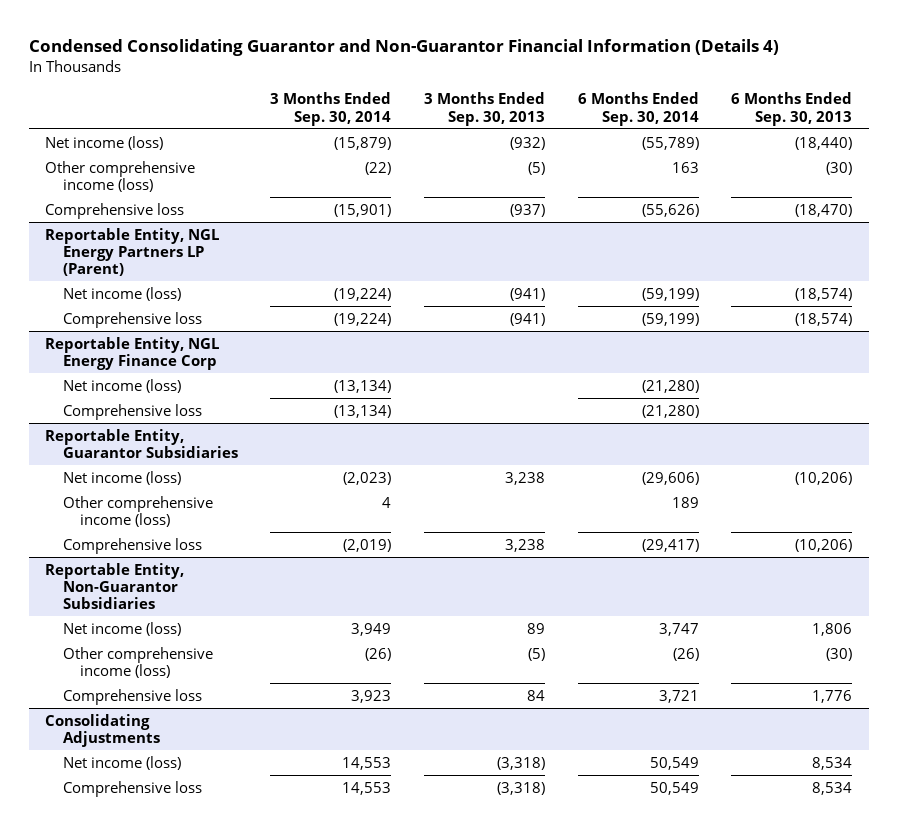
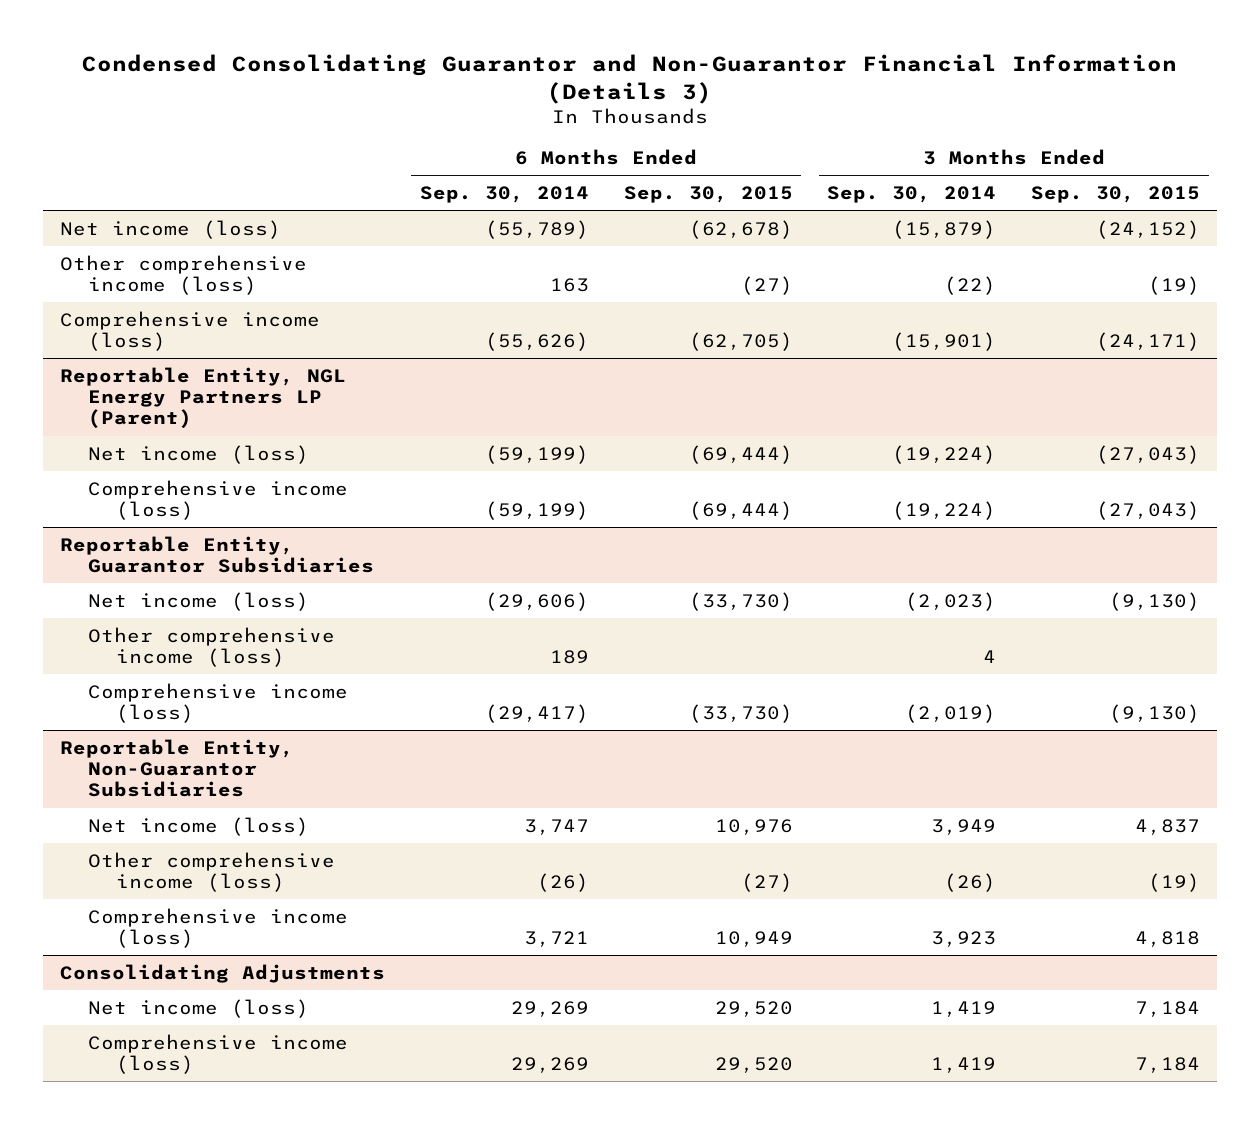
[28,39,779,57] Condensed Consolidating Guarantor and Non-Guarantor Financial Information (Details 4) -> [82,53,1178,104] Condensed Consolidating Guarantor and Non-Guarantor Financial Information (Details 3)
[424,92,546,126] 3 Months Ended Sep. 30, 2013 -> none
[731,92,853,126] 6 Months Ended Sep. 30, 2013 -> none
none -> [623,186,793,204] Sep. 30, 2015
none -> [1031,186,1201,204] Sep. 30, 2015
[45,202,185,219] Comprehensive loss -> [60,310,321,352] Comprehensive income (loss)
[45,336,220,370] Reportable Entity, NGL Energy Finance Corp -> none
[62,378,181,393] Net income (loss) -> none
[62,403,202,420] Comprehensive loss -> none
[62,311,202,328] Comprehensive loss -> [88,479,349,521] Comprehensive income (loss)
[62,537,202,554] Comprehensive loss -> [88,682,349,724] Comprehensive income (loss)
[62,688,202,705] Comprehensive loss -> [88,907,349,949] Comprehensive income (loss)
[342,756,392,770] 14,553 -> [931,1000,997,1017] 1,419
[649,756,699,770] 50,549 -> [510,1000,589,1017] 29,269
[62,780,202,797] Comprehensive loss -> [88,1033,349,1075] Comprehensive income (loss)
[342,781,392,795] 14,553 -> [931,1057,997,1074] 1,419
[649,781,699,795] 50,549 -> [510,1057,589,1074] 29,269

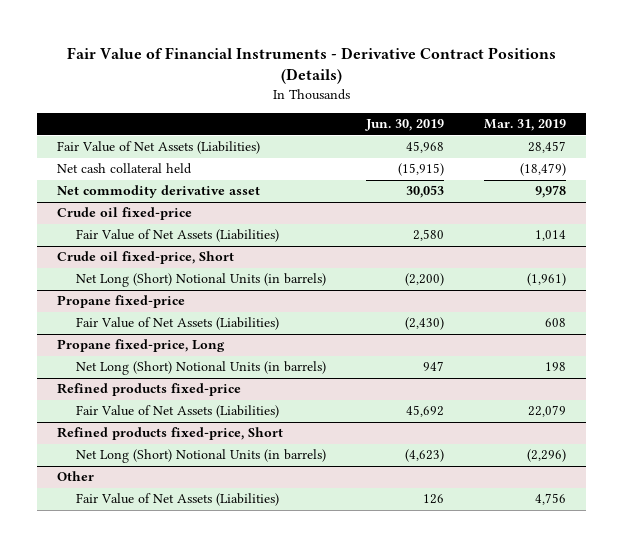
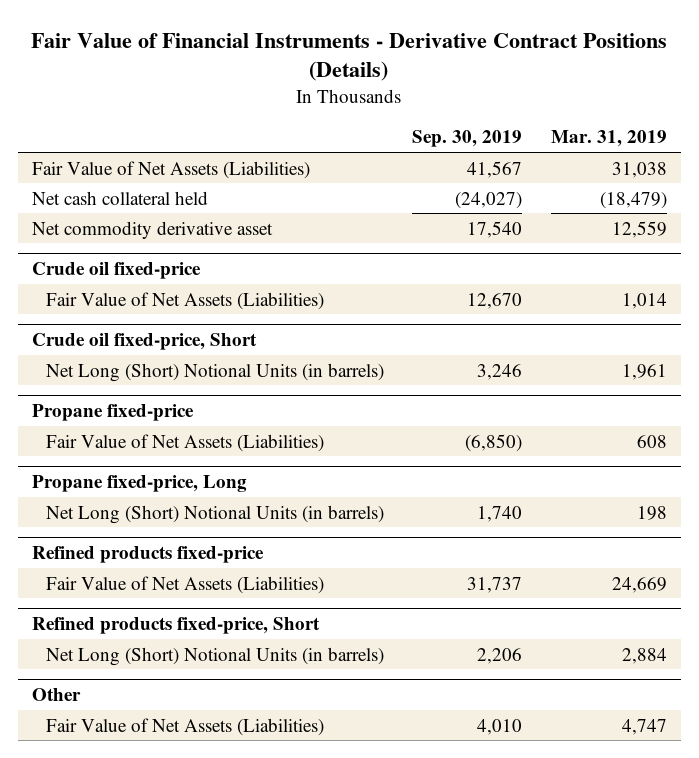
[364,119,444,132] Jun. 30, 2019 -> none
none -> [412,130,523,148] Sep. 30, 2019
[528,141,567,154] 28,457 -> [611,161,667,178] 31,038
[535,185,567,199] 9,978 -> [611,220,667,238] 12,559
[527,273,567,287] (1,961) -> [621,363,667,380] 1,961
[528,405,567,418] 22,079 -> [611,576,667,593] 24,669
[527,449,567,463] (2,296) -> [621,647,667,664] 2,884
[535,493,567,506] 4,756 -> [621,718,667,735] 4,747

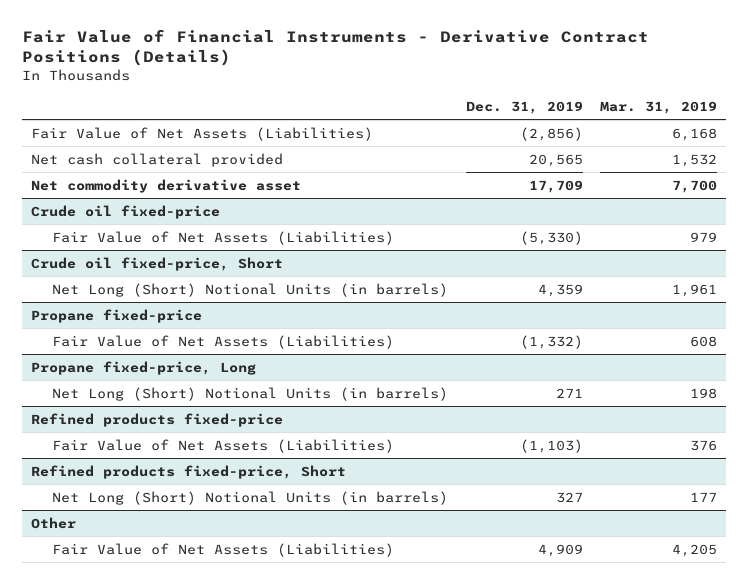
[412,130,523,148] Sep. 30, 2019 -> none
none -> [465,100,583,114] Dec. 31, 2019
[611,161,667,178] 31,038 -> [672,127,718,141] 6,168
[32,190,209,205] Net cash collateral held -> [30,152,283,167] Net cash collateral provided
[599,191,667,209] (18,479) -> [672,153,718,167] 1,532
[611,220,667,238] 12,559 -> [672,179,718,193] 7,700
[621,292,667,309] 1,014 -> [690,231,718,242] 979
[611,576,667,593] 24,669 -> [690,439,718,451] 376
[621,647,667,664] 2,884 -> [690,491,718,502] 177
[621,718,667,735] 4,747 -> [672,543,718,557] 4,205

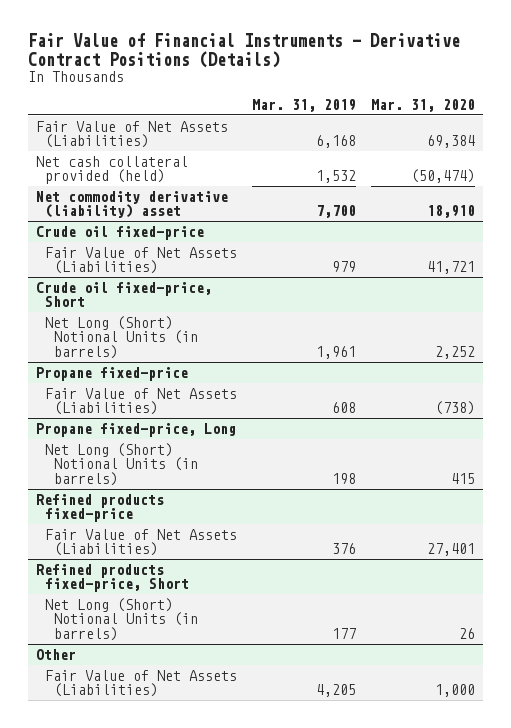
[465,100,583,114] Dec. 31, 2019 -> none
none -> [371,99,476,113] Mar. 31, 2020
[30,152,283,167] Net cash collateral provided -> [35,155,188,185] Net cash collateral provided (held)
[30,178,301,193] Net commodity derivative asset -> [35,190,228,219] Net commodity derivative (liability) asset

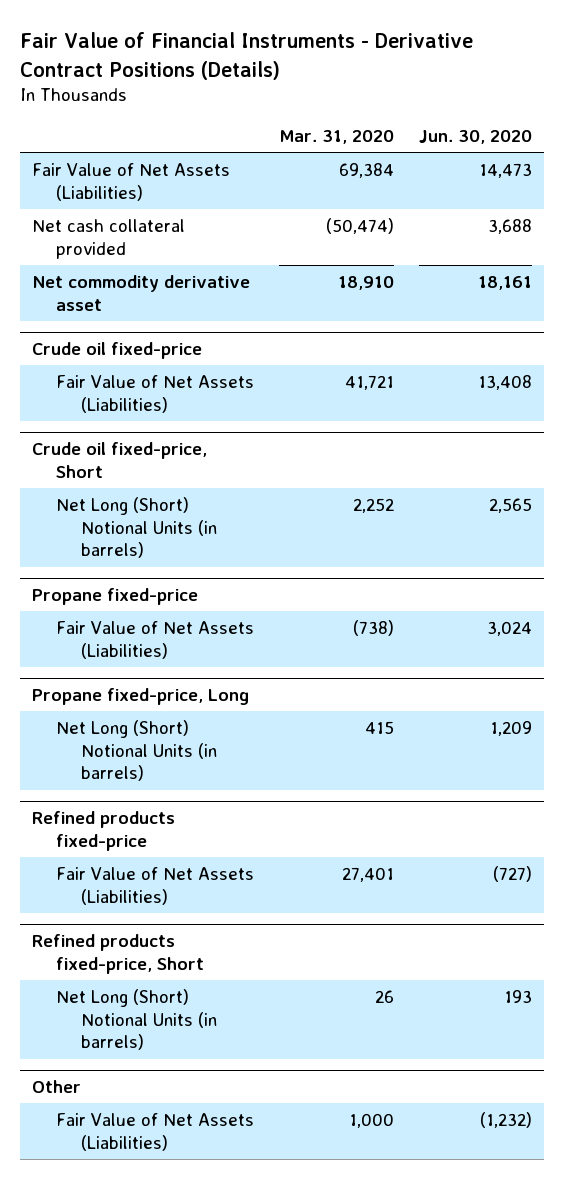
[252,99,357,113] Mar. 31, 2019 -> none
none -> [419,130,533,145] Jun. 30, 2020
[35,155,188,185] Net cash collateral provided (held) -> [32,218,186,259] Net cash collateral provided
[35,190,228,219] Net commodity derivative (liability) asset -> [32,274,251,311] Net commodity derivative asset

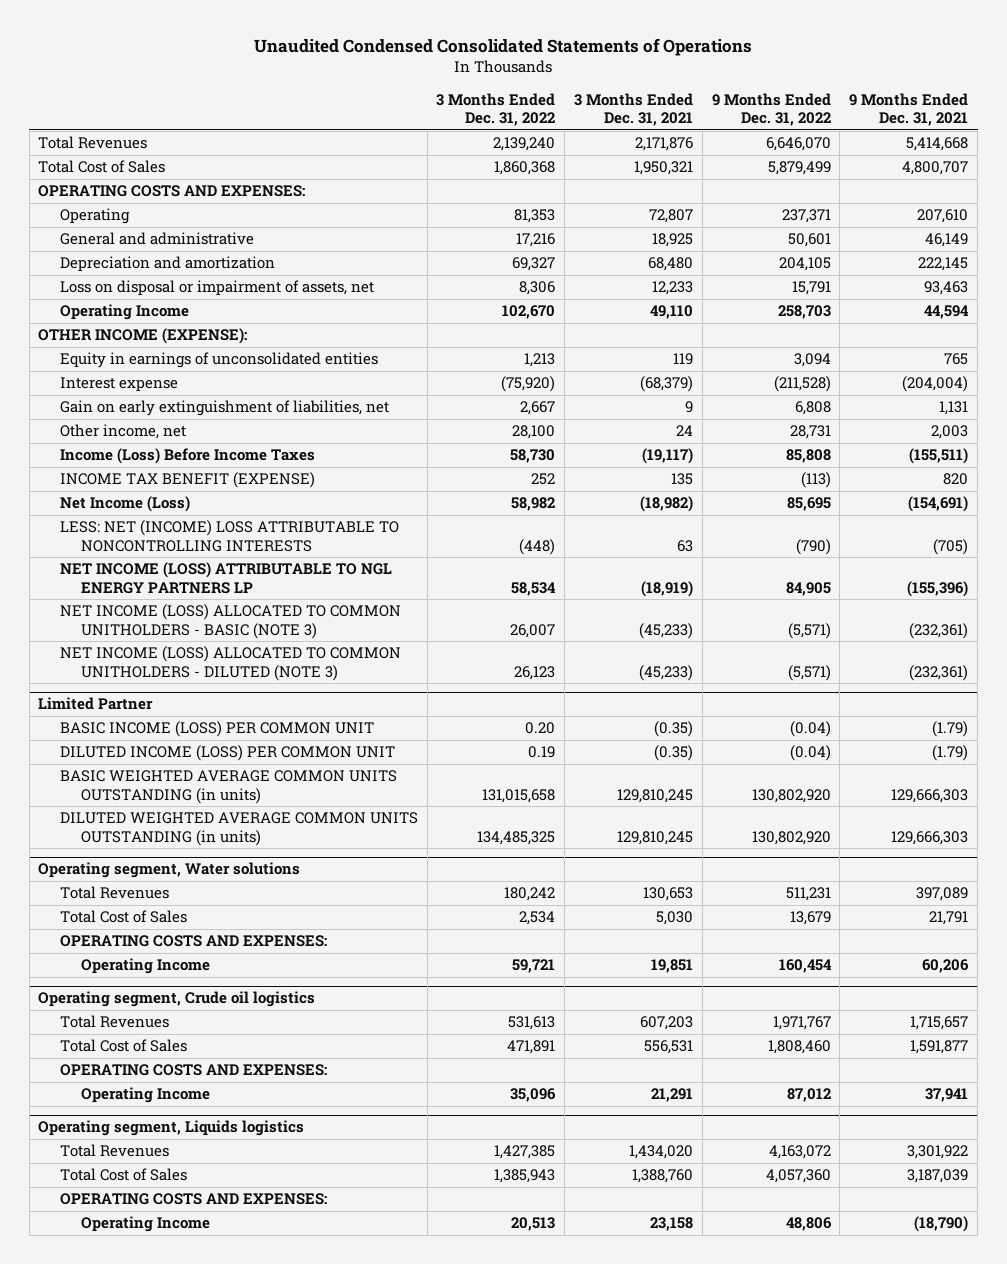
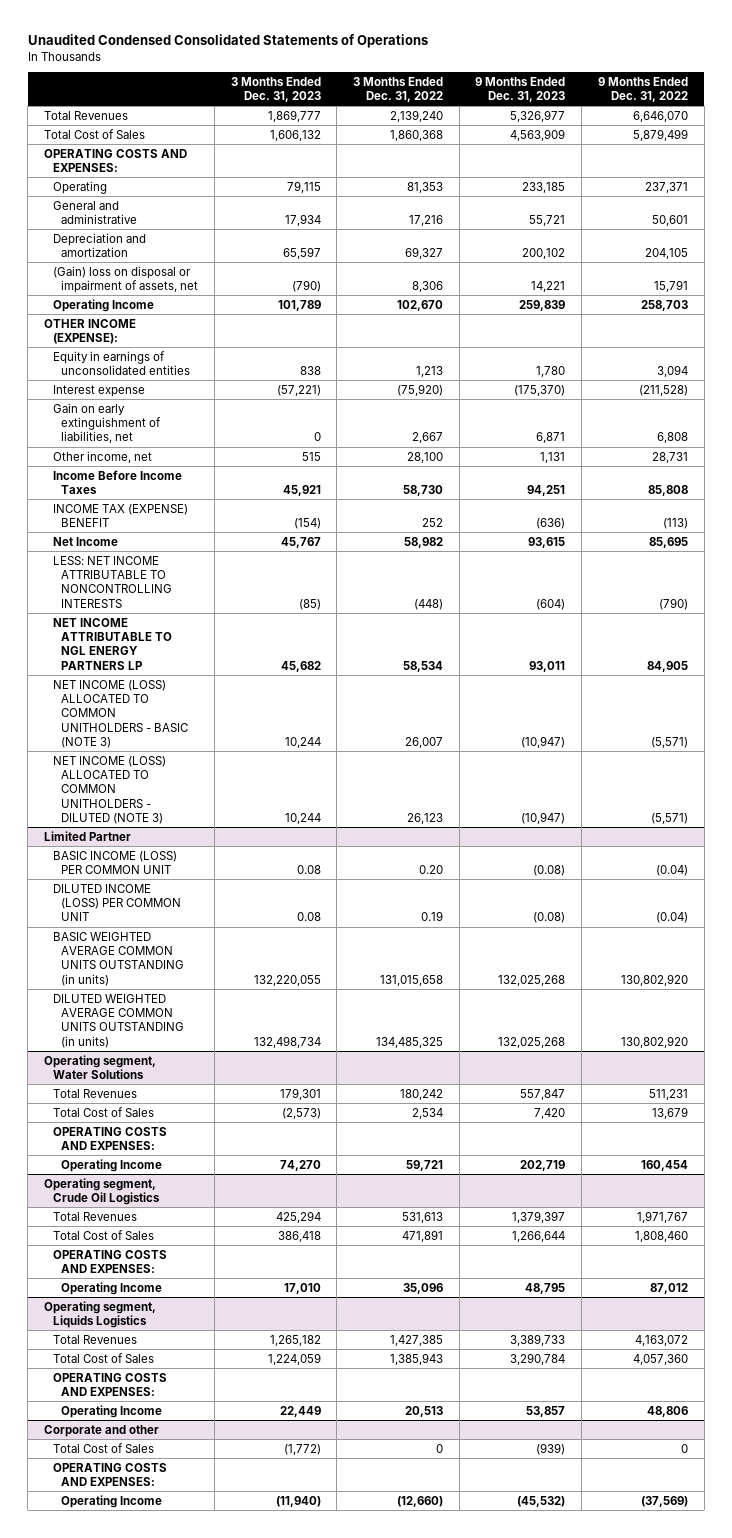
[574,92,694,127] 3 Months Ended Dec. 31, 2021 -> none
[849,92,969,127] 9 Months Ended Dec. 31, 2021 -> none
none -> [230,76,321,103] 3 Months Ended Dec. 31, 2023
none -> [475,76,566,103] 9 Months Ended Dec. 31, 2023
[59,280,374,297] Loss on disposal or impairment of assets, net -> [52,265,199,293] (Gain) loss on disposal or impairment of assets, net
[59,448,315,465] Income (Loss) Before Income Taxes -> [52,469,182,494] Income Before Income Taxes
[59,472,315,489] INCOME TAX BENEFIT (EXPENSE) -> [52,503,188,527] INCOME TAX (EXPENSE) BENEFIT
[59,496,190,513] Net Income (Loss) -> [52,536,118,546] Net Income
[59,520,399,552] LESS: NET (INCOME) LOSS ATTRIBUTABLE TO NONCONTROLLING INTERESTS -> [52,555,173,608] LESS: NET INCOME ATTRIBUTABLE TO NONCONTROLLING INTERESTS
[59,562,392,594] NET INCOME (LOSS) ATTRIBUTABLE TO NGL ENERGY PARTNERS LP -> [52,617,173,670] NET INCOME ATTRIBUTABLE TO NGL ENERGY PARTNERS LP
[38,862,301,879] Operating segment, Water solutions -> [43,1054,156,1079] Operating segment, Water Solutions
[38,991,316,1008] Operating segment, Crude oil logistics -> [43,1177,160,1205] Operating segment, Crude Oil Logistics
[38,1120,305,1137] Operating segment, Liquids logistics -> [43,1300,156,1328] Operating segment, Liquids Logistics
none -> [43,1424,159,1437] Corporate and other
none -> [52,1442,154,1453] Total Cost of Sales
none -> [52,1462,167,1486] OPERATING COSTS AND EXPENSES:
none -> [61,1494,163,1508] Operating Income

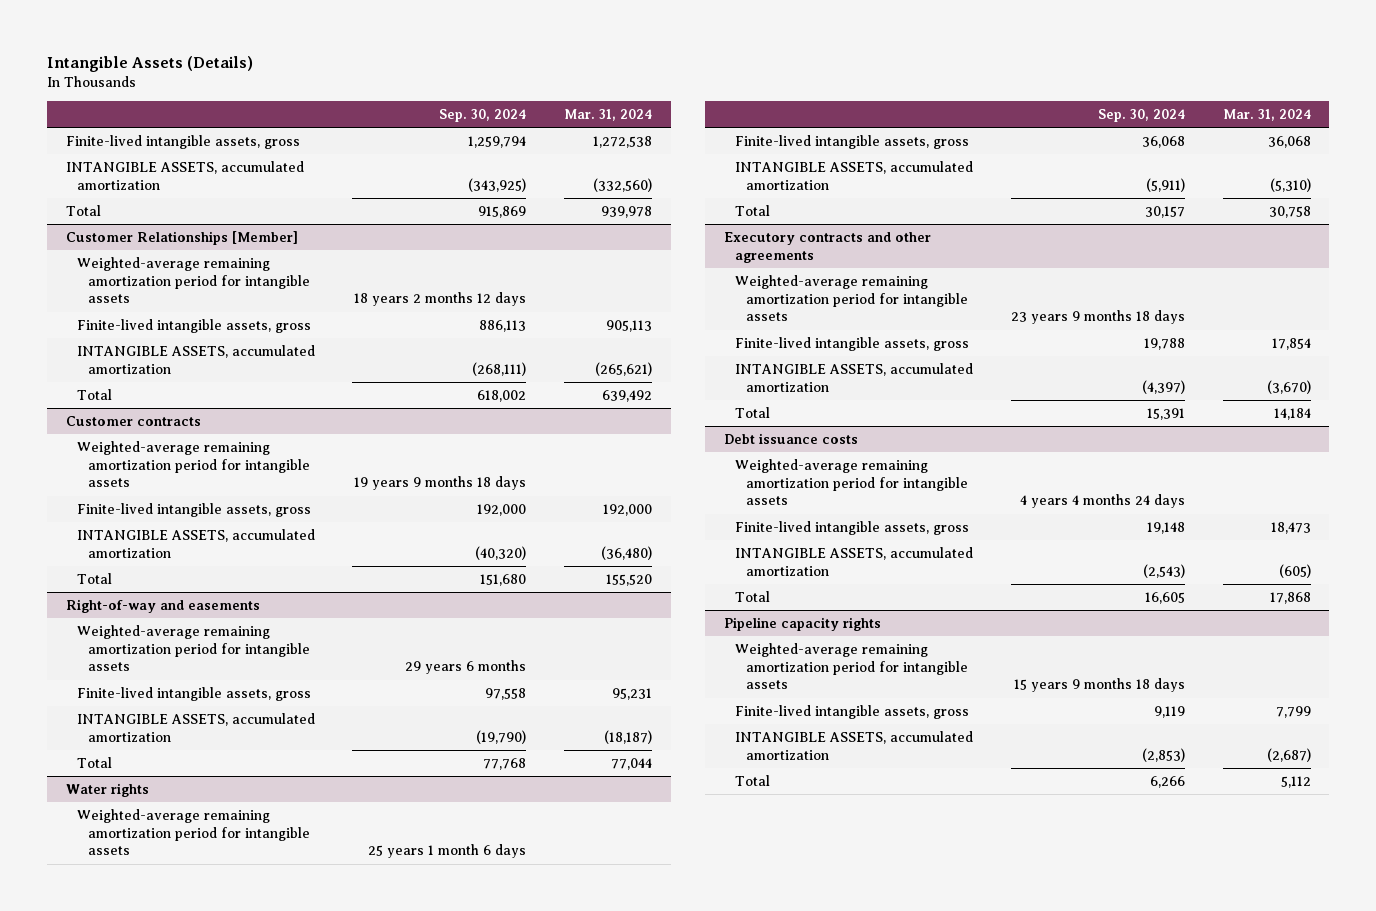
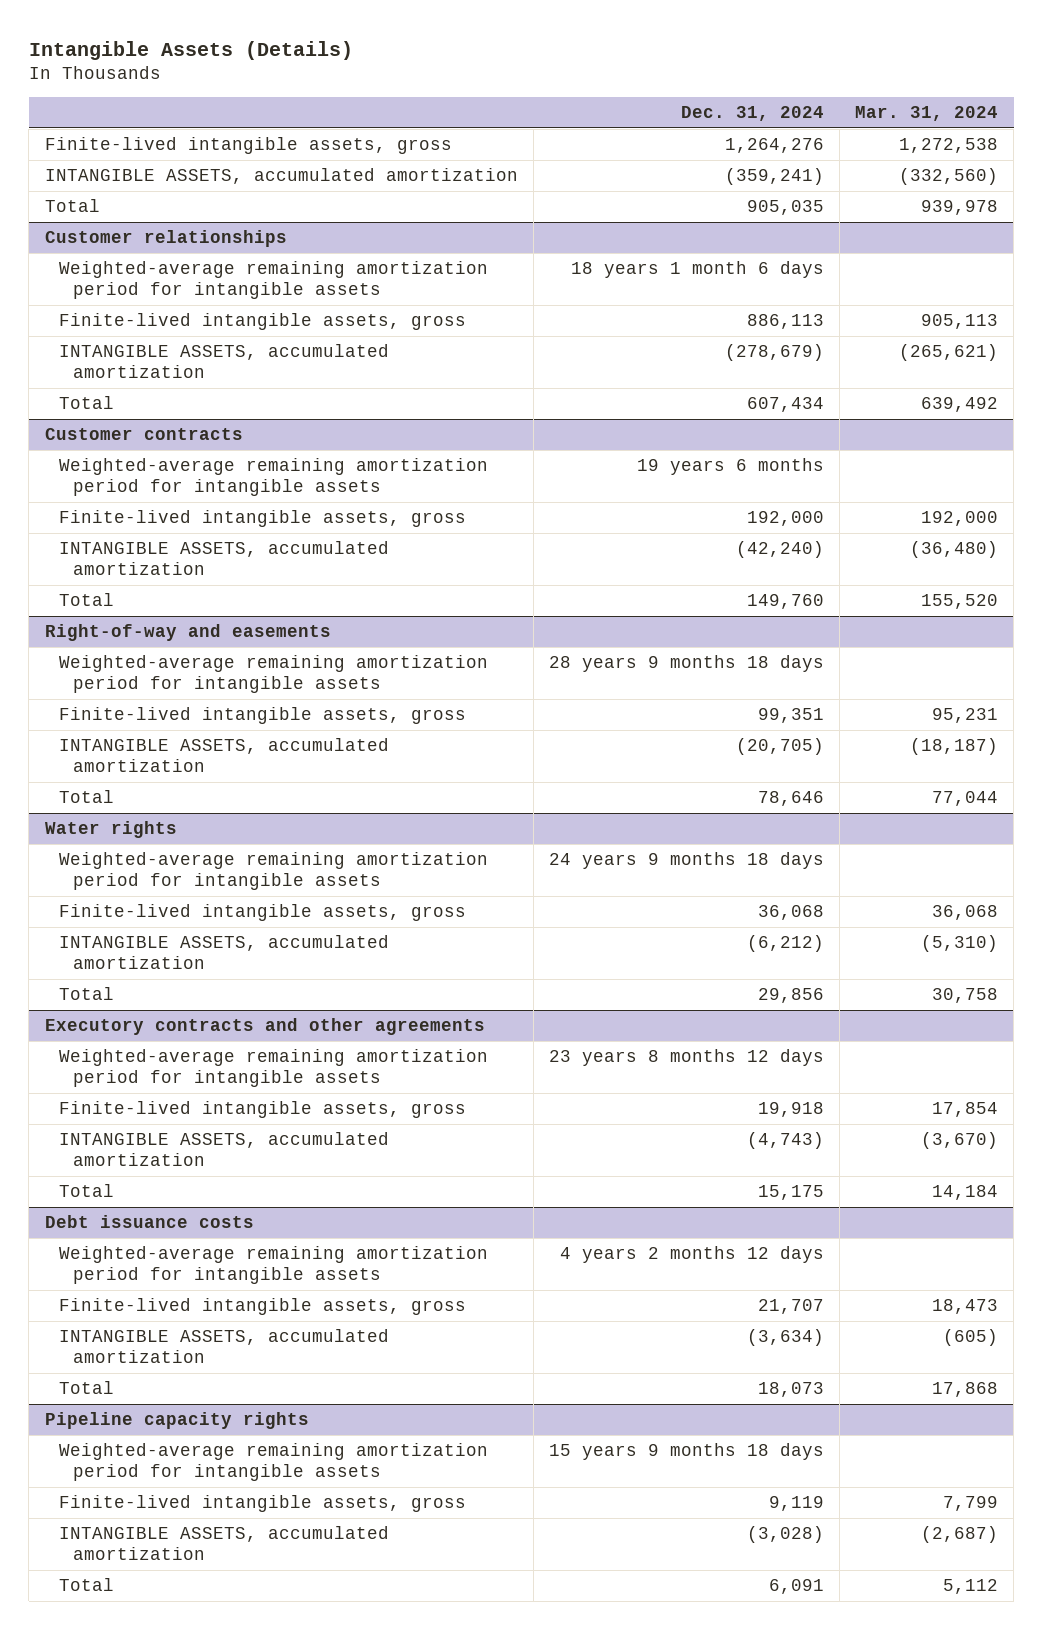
[439,108,527,122] Sep. 30, 2024 -> none
none -> [680,105,824,121] Dec. 31, 2024
[65,230,298,245] Customer Relationships [Member] -> [44,230,287,248] Customer relationships

